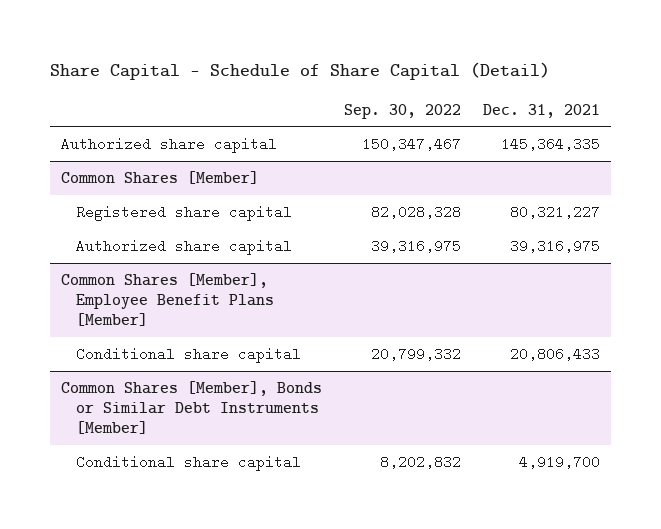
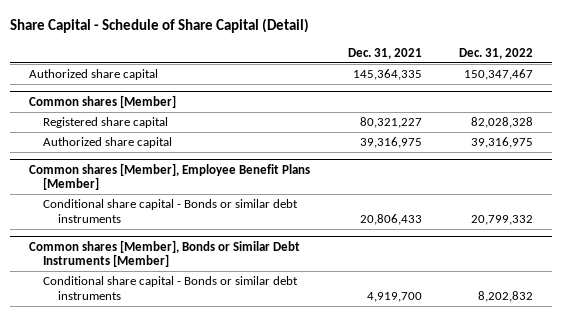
[343,103,461,119] Sep. 30, 2022 -> none
none -> [459,47,534,59] Dec. 31, 2022
[60,170,259,184] Common Shares [Member] -> [29,94,177,108] Common shares [Member]
[60,272,275,327] Common Shares [Member], Employee Benefit Plans [Member] -> [29,162,311,191] Common shares [Member], Employee Benefit Plans [Member]
[76,346,302,363] Conditional share capital -> [43,199,299,223] Conditional share capital - Bonds or similar debt instruments
[60,380,322,435] Common Shares [Member], Bonds or Similar Debt Instruments [Member] -> [29,239,301,268] Common shares [Member], Bonds or Similar Debt Instruments [Member]
[76,454,302,471] Conditional share capital -> [43,276,299,300] Conditional share capital - Bonds or similar debt instruments

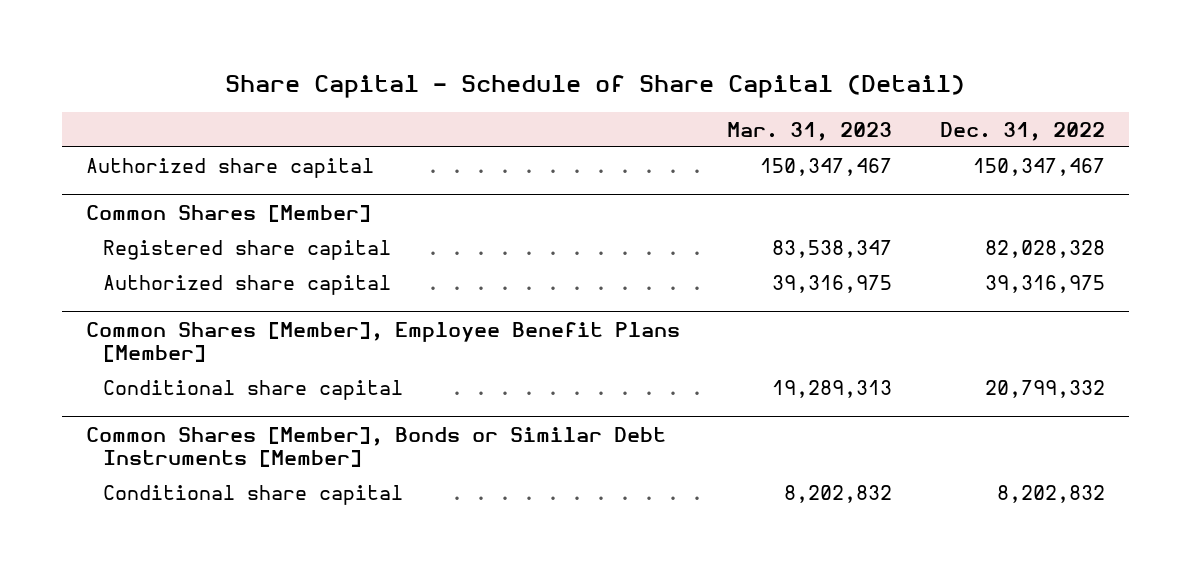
[347,47,422,59] Dec. 31, 2021 -> none
none -> [727,122,893,142] Mar. 31, 2023
[29,94,177,108] Common shares [Member] -> [85,204,371,222] Common Shares [Member]
[29,162,311,191] Common shares [Member], Employee Benefit Plans [Member] -> [85,321,680,363] Common Shares [Member], Employee Benefit Plans [Member]
[43,199,299,223] Conditional share capital - Bonds or similar debt instruments -> [103,379,404,400] Conditional share capital
[29,239,301,268] Common shares [Member], Bonds or Similar Debt Instruments [Member] -> [85,426,666,468] Common Shares [Member], Bonds or Similar Debt Instruments [Member]
[43,276,299,300] Conditional share capital - Bonds or similar debt instruments -> [103,484,404,505] Conditional share capital

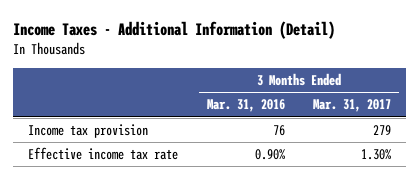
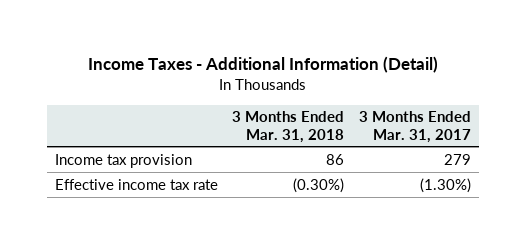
[206,99,285,113] Mar. 31, 2016 -> none
none -> [232,111,345,143] 3 Months Ended Mar. 31, 2018
[361,148,392,160] 1.30% -> [420,177,472,193] (1.30%)

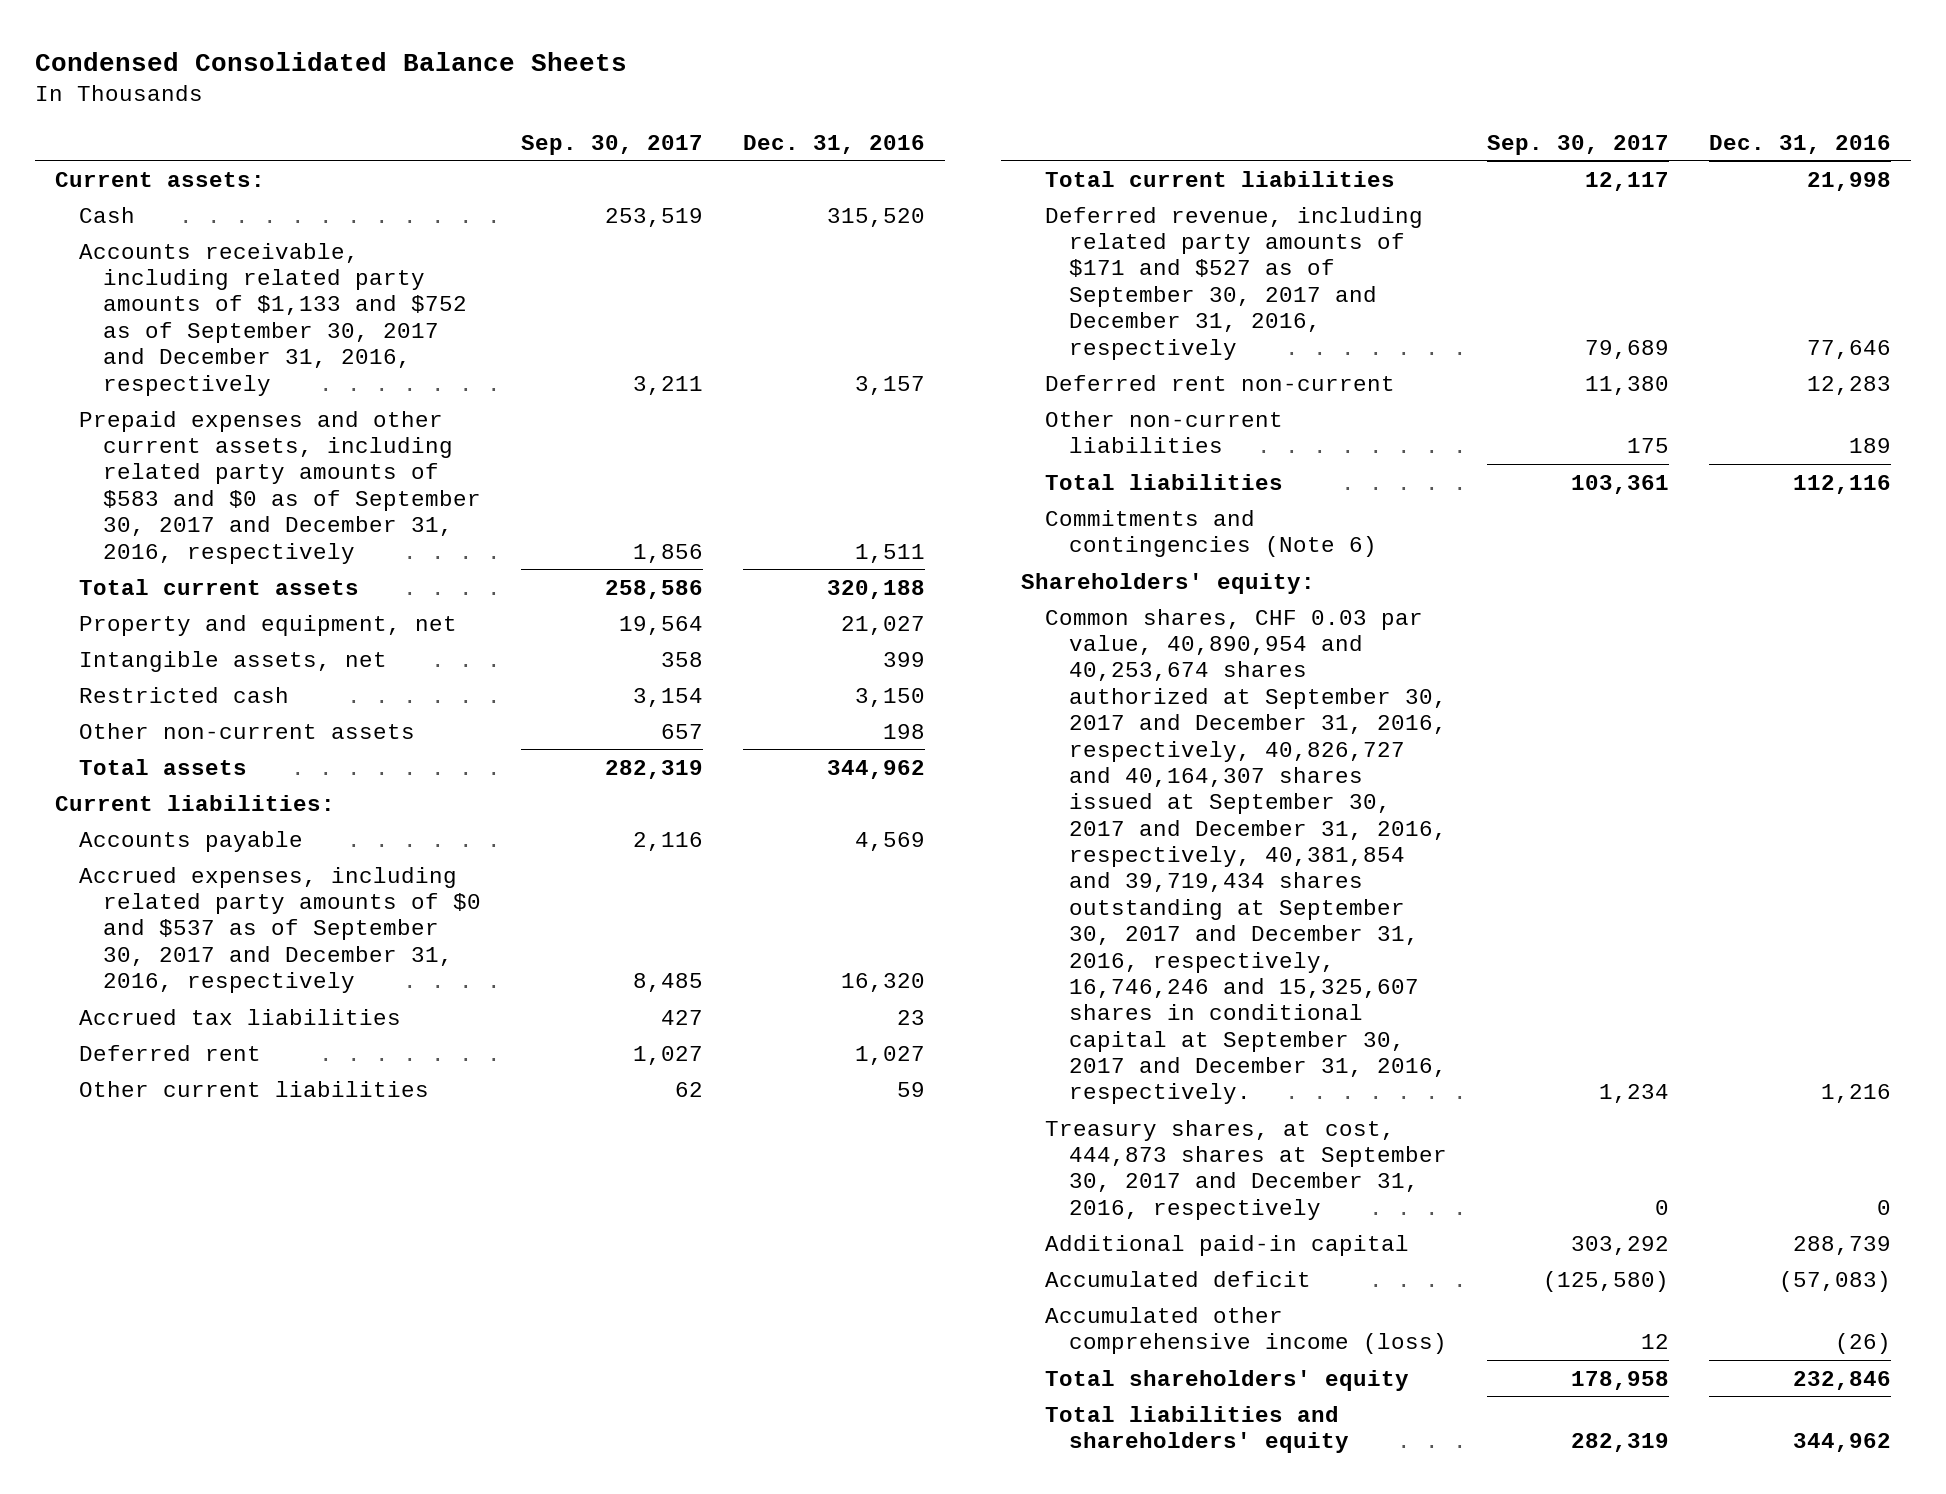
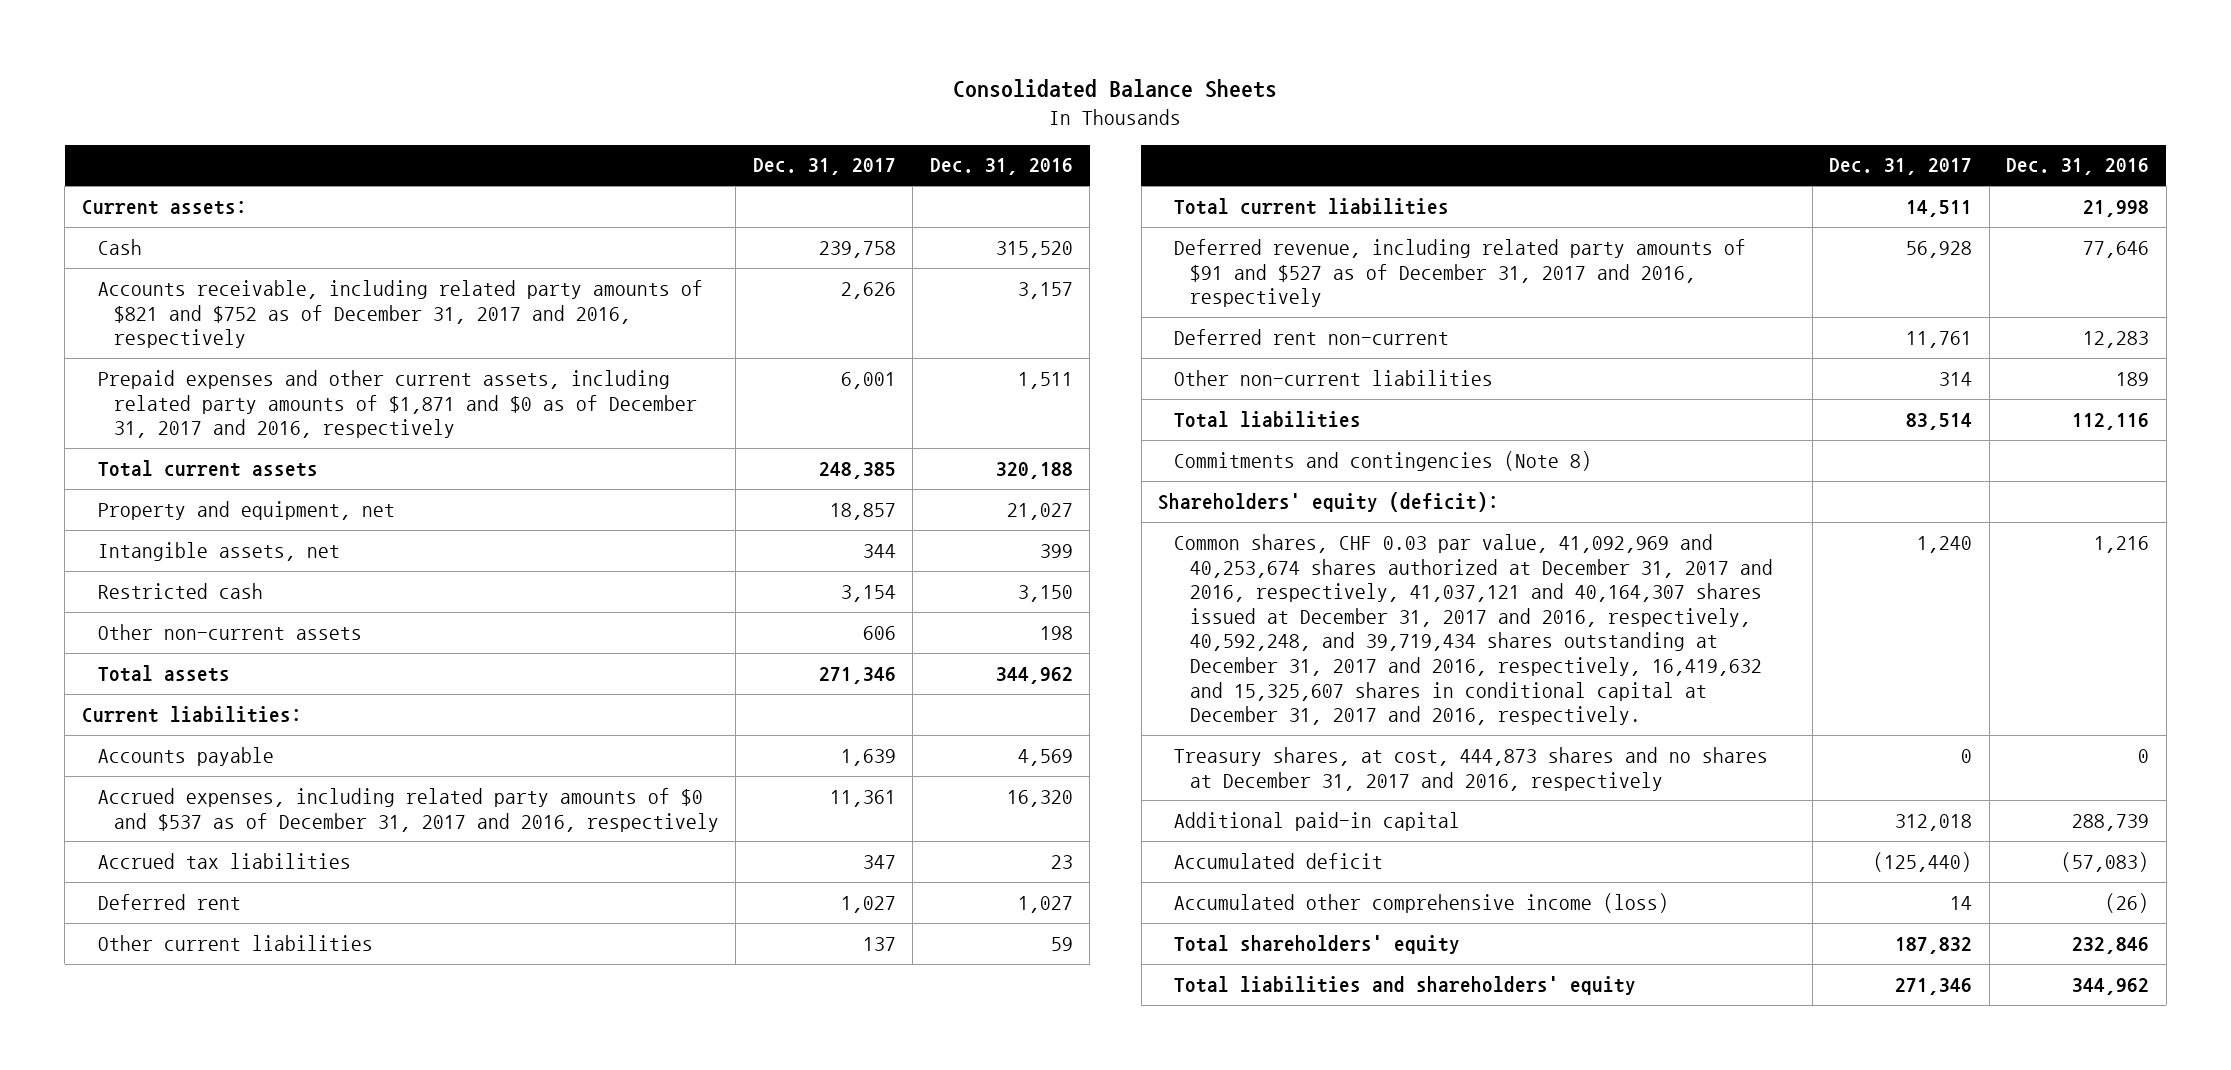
[35,51,628,71] Condensed Consolidated Balance Sheets -> [953,79,1278,99] Consolidated Balance Sheets
[521,134,704,155] Sep. 30, 2017 -> none
none -> [752,158,896,176] Dec. 31, 2017
[79,242,468,396] Accounts receivable, including related party amounts of $1,133 and $752 as of September 30, 2017 and December 31, 2016, respectively -> [97,279,703,349] Accounts receivable, including related party amounts of $821 and $752 as of December 31, 2017 and 2016, respectively
[79,410,482,564] Prepaid expenses and other current assets, including related party amounts of $583 and $0 as of September 30, 2017 and December 31, 2016, respectively -> [97,369,697,439] Prepaid expenses and other current assets, including related party amounts of $1,871 and $0 as of December 31, 2017 and 2016, respectively
[79,866,482,994] Accrued expenses, including related party amounts of $0 and $537 as of September 30, 2017 and December 31, 2016, respectively -> [97,787,719,832] Accrued expenses, including related party amounts of $0 and $537 as of December 31, 2017 and 2016, respectively
[1045,206,1424,360] Deferred revenue, including related party amounts of $171 and $527 as of September 30, 2017 and December 31, 2016, respectively -> [1174,238,1747,308] Deferred revenue, including related party amounts of $91 and $527 as of December 31, 2017 and 2016, respectively
[1045,509,1378,558] Commitments and contingencies (Note 6) -> [1174,450,1593,471] Commitments and contingencies (Note 8)
[1021,572,1316,594] Shareholders' equity: -> [1158,491,1500,512] Shareholders' equity (deficit):
[1045,608,1448,1105] Common shares, CHF 0.03 par value, 40,890,954 and 40,253,674 shares authorized at September 30, 2017 and December 31, 2016, respectively, 40,826,727 and 40,164,307 shares issued at September 30, 2017 and December 31, 2016, respectively, 40,381,854 and 39,719,434 shares outstanding at September 30, 2017 and December 31, 2016, respectively, 16,746,246 and 15,325,607 shares in conditional capital at September 30, 2017 and December 31, 2016, respectively. -> [1174,533,1773,726] Common shares, CHF 0.03 par value, 41,092,969 and 40,253,674 shares authorized at December 31, 2017 and 2016, respectively, 41,037,121 and 40,164,307 shares issued at December 31, 2017 and 2016, respectively, 40,592,248, and 39,719,434 shares outstanding at December 31, 2017 and 2016, respectively, 16,419,632 and 15,325,607 shares in conditional capital at December 31, 2017 and 2016, respectively.
[1045,1119,1448,1220] Treasury shares, at cost, 444,873 shares at September 30, 2017 and December 31, 2016, respectively -> [1174,746,1769,791] Treasury shares, at cost, 444,873 shares and no shares at December 31, 2017 and 2016, respectively

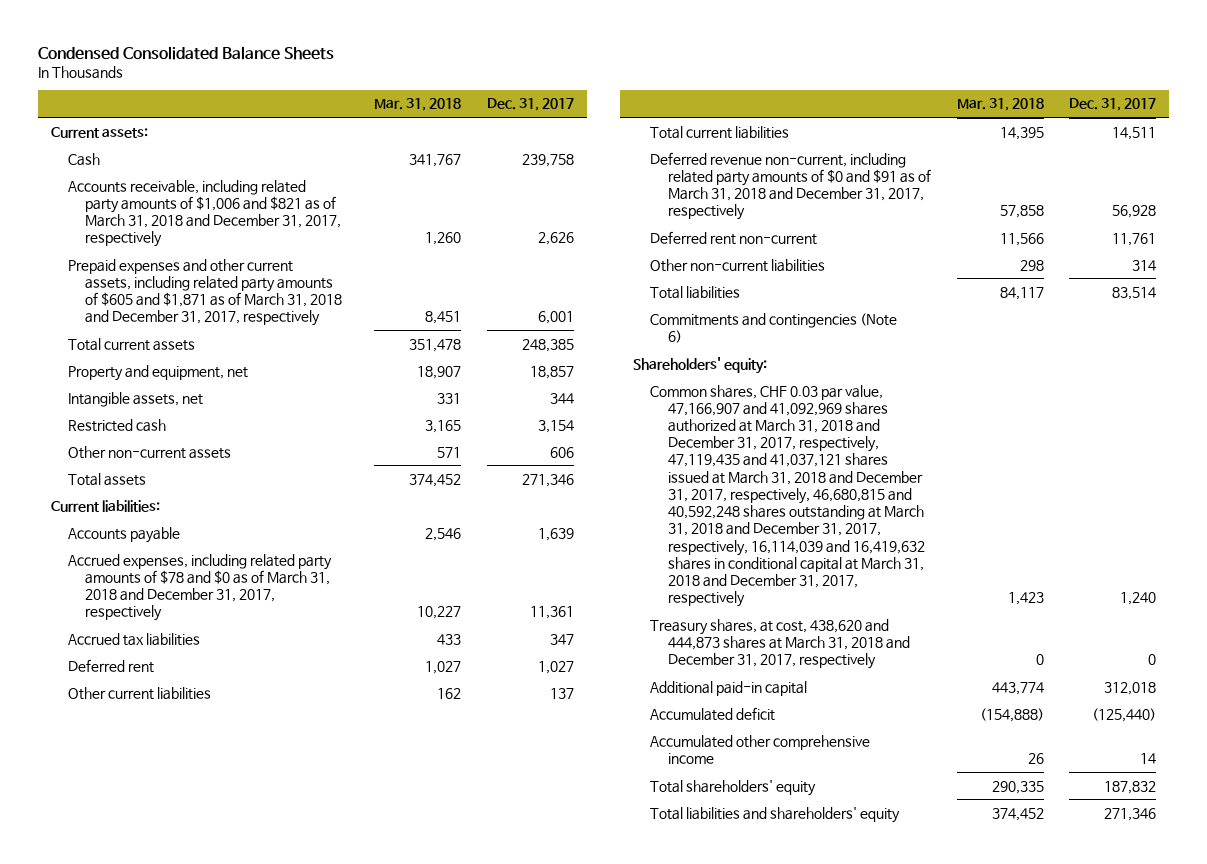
[953,79,1278,99] Consolidated Balance Sheets -> [37,45,334,60] Condensed Consolidated Balance Sheets
[929,158,1073,176] Dec. 31, 2016 -> none
none -> [374,98,462,112] Mar. 31, 2018
[97,279,703,349] Accounts receivable, including related party amounts of $821 and $752 as of December 31, 2017 and 2016, respectively -> [68,179,342,248] Accounts receivable, including related party amounts of $1,006 and $821 as of March 31, 2018 and December 31, 2017, respectively
[97,369,697,439] Prepaid expenses and other current assets, including related party amounts of $1,871 and $0 as of December 31, 2017 and 2016, respectively -> [68,258,343,327] Prepaid expenses and other current assets, including related party amounts of $605 and $1,871 as of March 31, 2018 and December 31, 2017, respectively
[97,787,719,832] Accrued expenses, including related party amounts of $0 and $537 as of December 31, 2017 and 2016, respectively -> [68,553,333,622] Accrued expenses, including related party amounts of $78 and $0 as of March 31, 2018 and December 31, 2017, respectively
[1174,238,1747,308] Deferred revenue, including related party amounts of $91 and $527 as of December 31, 2017 and 2016, respectively -> [650,151,931,221] Deferred revenue non-current, including related party amounts of $0 and $91 as of March 31, 2018 and December 31, 2017, respectively
[1174,450,1593,471] Commitments and contingencies (Note 8) -> [650,312,898,343] Commitments and contingencies (Note 6)
[1158,491,1500,512] Shareholders' equity (deficit): -> [633,356,768,374] Shareholders' equity:
[1174,533,1773,726] Common shares, CHF 0.03 par value, 41,092,969 and 40,253,674 shares authorized at December 31, 2017 and 2016, respectively, 41,037,121 and 40,164,307 shares issued at December 31, 2017 and 2016, respectively, 40,592,248, and 39,719,434 shares outstanding at December 31, 2017 and 2016, respectively, 16,419,632 and 15,325,607 shares in conditional capital at December 31, 2017 and 2016, respectively. -> [650,384,925,608] Common shares, CHF 0.03 par value, 47,166,907 and 41,092,969 shares authorized at March 31, 2018 and December 31, 2017, respectively, 47,119,435 and 41,037,121 shares issued at March 31, 2018 and December 31, 2017, respectively, 46,680,815 and 40,592,248 shares outstanding at March 31, 2018 and December 31, 2017, respectively, 16,114,039 and 16,419,632 shares in conditional capital at March 31, 2018 and December 31, 2017, respectively
[1174,746,1769,791] Treasury shares, at cost, 444,873 shares and no shares at December 31, 2017 and 2016, respectively -> [650,618,910,669] Treasury shares, at cost, 438,620 and 444,873 shares at March 31, 2018 and December 31, 2017, respectively
[1174,892,1670,913] Accumulated other comprehensive income (loss) -> [650,734,871,764] Accumulated other comprehensive income

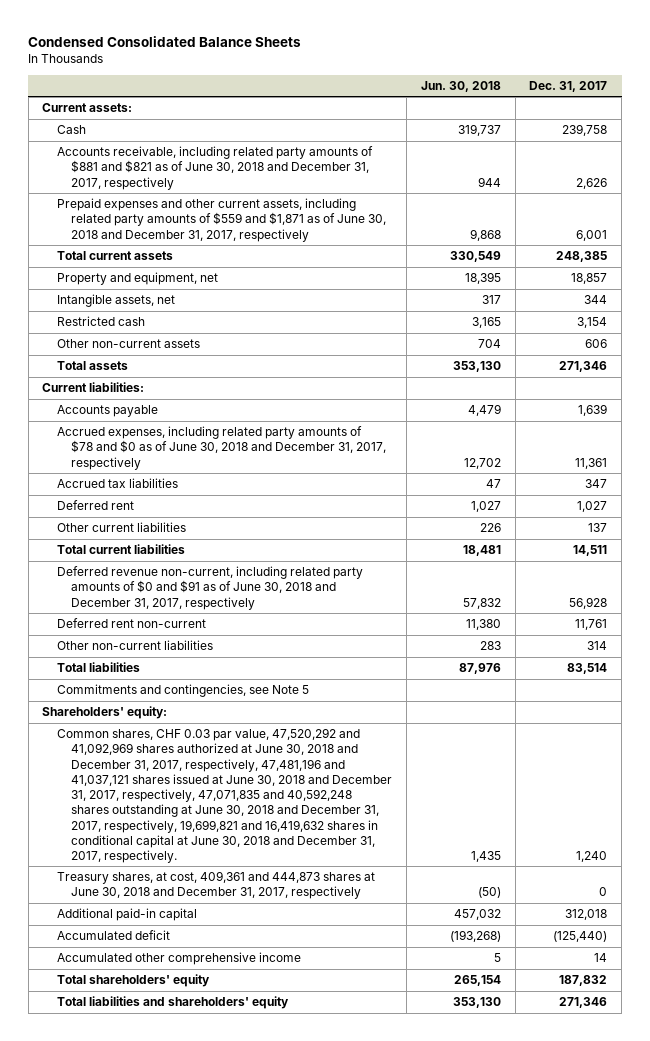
[374,98,462,112] Mar. 31, 2018 -> none
none -> [420,80,501,92] Jun. 30, 2018
[68,179,342,248] Accounts receivable, including related party amounts of $1,006 and $821 as of March 31, 2018 and December 31, 2017, respectively -> [56,146,373,190] Accounts receivable, including related party amounts of $881 and $821 as of June 30, 2018 and December 31, 2017, respectively
[68,258,343,327] Prepaid expenses and other current assets, including related party amounts of $605 and $1,871 as of March 31, 2018 and December 31, 2017, respectively -> [56,198,387,242] Prepaid expenses and other current assets, including related party amounts of $559 and $1,871 as of June 30, 2018 and December 31, 2017, respectively
[68,553,333,622] Accrued expenses, including related party amounts of $78 and $0 as of March 31, 2018 and December 31, 2017, respectively -> [56,426,387,470] Accrued expenses, including related party amounts of $78 and $0 as of June 30, 2018 and December 31, 2017, respectively
[650,151,931,221] Deferred revenue non-current, including related party amounts of $0 and $91 as of March 31, 2018 and December 31, 2017, respectively -> [56,566,363,610] Deferred revenue non-current, including related party amounts of $0 and $91 as of June 30, 2018 and December 31, 2017, respectively
[650,312,898,343] Commitments and contingencies (Note 6) -> [56,684,309,698] Commitments and contingencies, see Note 5
[650,384,925,608] Common shares, CHF 0.03 par value, 47,166,907 and 41,092,969 shares authorized at March 31, 2018 and December 31, 2017, respectively, 47,119,435 and 41,037,121 shares issued at March 31, 2018 and December 31, 2017, respectively, 46,680,815 and 40,592,248 shares outstanding at March 31, 2018 and December 31, 2017, respectively, 16,114,039 and 16,419,632 shares in conditional capital at March 31, 2018 and December 31, 2017, respectively -> [56,728,393,864] Common shares, CHF 0.03 par value, 47,520,292 and 41,092,969 shares authorized at June 30, 2018 and December 31, 2017, respectively, 47,481,196 and 41,037,121 shares issued at June 30, 2018 and December 31, 2017, respectively, 47,071,835 and 40,592,248 shares outstanding at June 30, 2018 and December 31, 2017, respectively, 19,699,821 and 16,419,632 shares in conditional capital at June 30, 2018 and December 31, 2017, respectively.
[650,618,910,669] Treasury shares, at cost, 438,620 and 444,873 shares at March 31, 2018 and December 31, 2017, respectively -> [56,871,375,900] Treasury shares, at cost, 409,361 and 444,873 shares at June 30, 2018 and December 31, 2017, respectively

